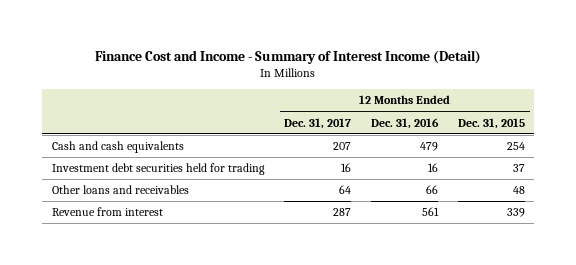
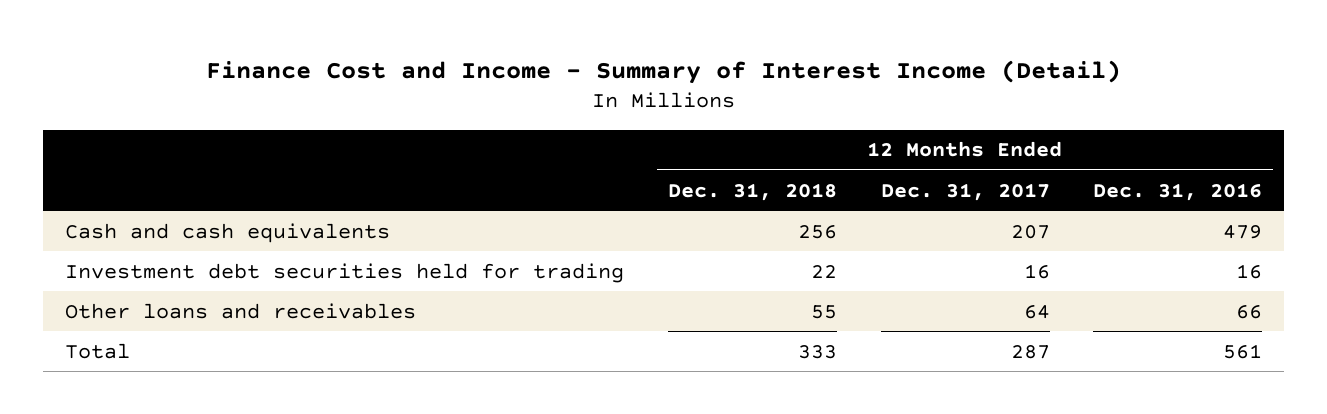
[457,117,525,129] Dec. 31, 2015 -> none
none -> [667,182,837,201] Dec. 31, 2018
[51,207,163,217] Revenue from interest -> [65,342,131,359] Total

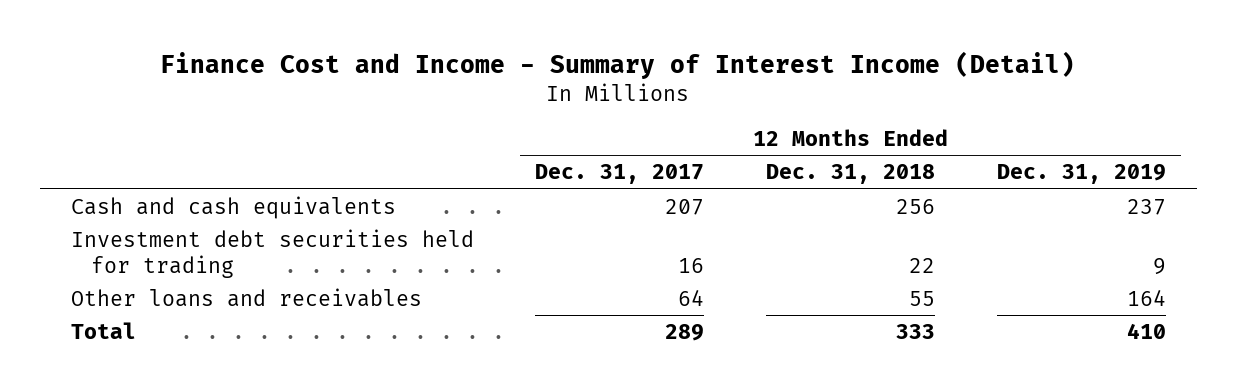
[1093,182,1263,201] Dec. 31, 2016 -> none
none -> [996,164,1166,185] Dec. 31, 2019
[1010,344,1050,359] 287 -> [665,324,705,342] 289

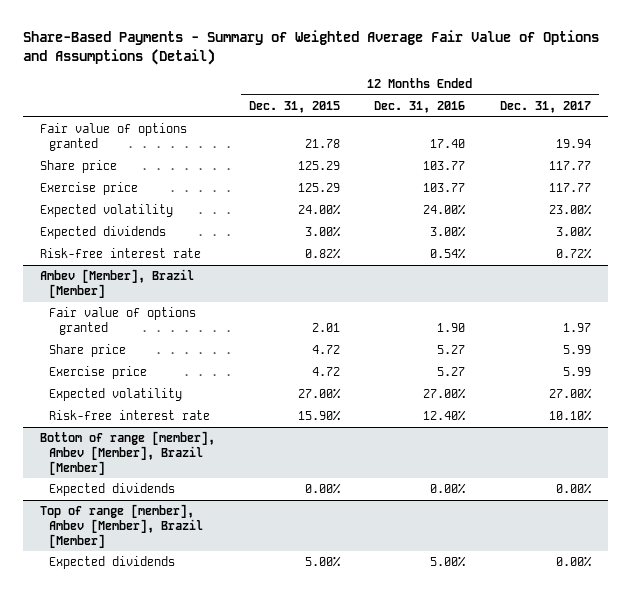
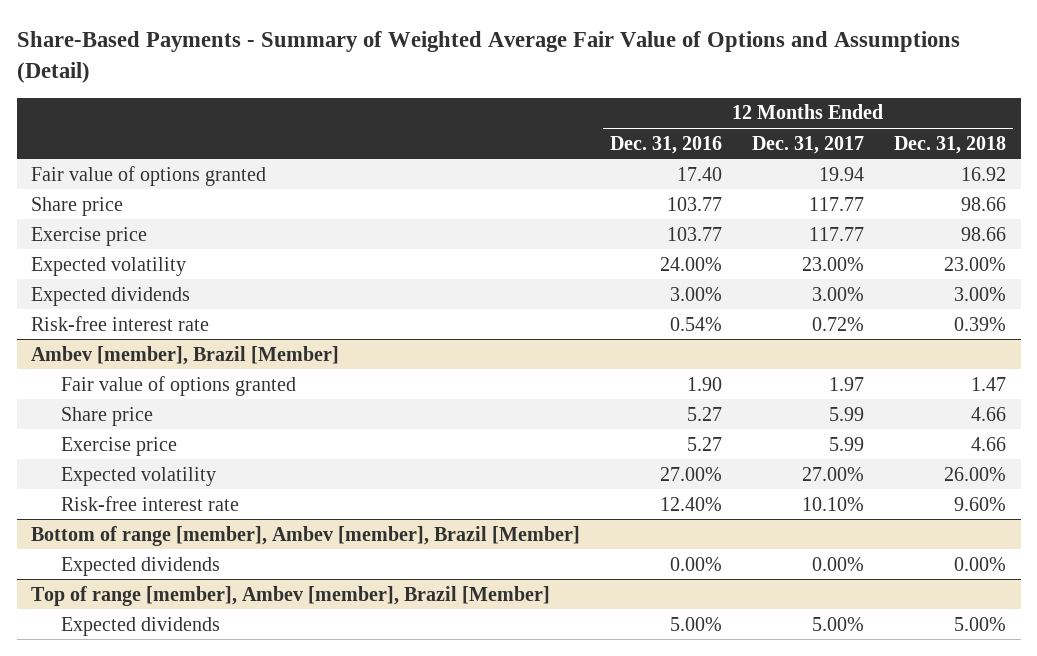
[249,101,341,114] Dec. 31, 2015 -> none
none -> [894,135,1007,154] Dec. 31, 2018
[39,269,194,298] Ambev [Member], Brazil [Member] -> [31,345,340,365] Ambev [member], Brazil [Member]
[39,431,215,475] Bottom of range [member], Ambev [Member], Brazil [Member] -> [31,525,581,546] Bottom of range [member], Ambev [member], Brazil [Member]
[39,504,204,548] Top of range [member], Ambev [Member], Brazil [Member] -> [31,585,551,606] Top of range [member], Ambev [member], Brazil [Member]
[555,556,592,568] 0.00% -> [812,616,865,631] 5.00%

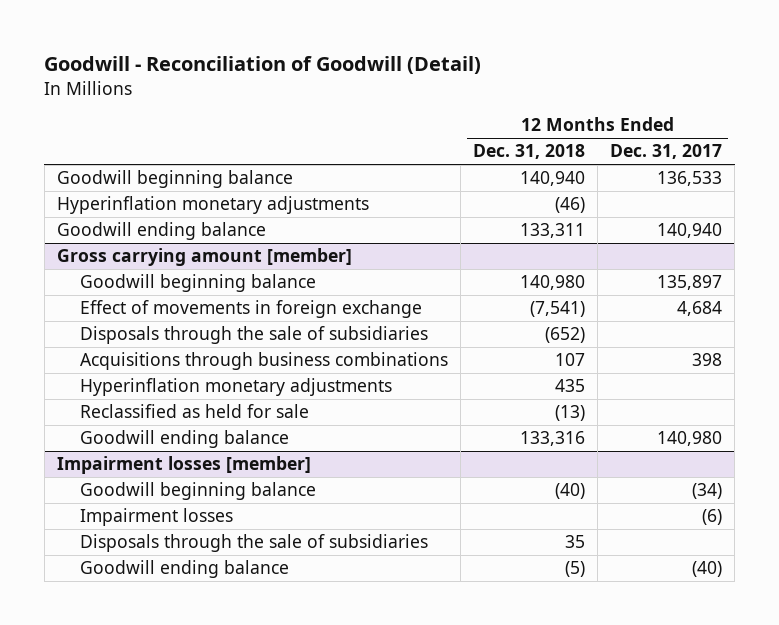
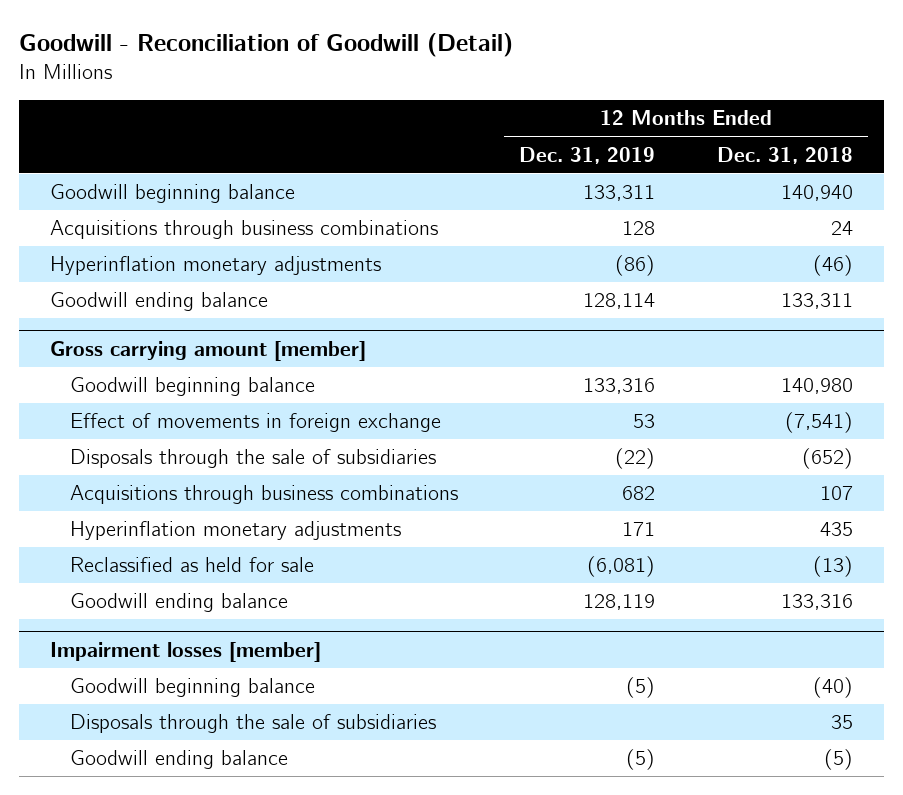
[610,144,723,160] Dec. 31, 2017 -> none
none -> [519,146,656,164] Dec. 31, 2019
none -> [49,220,438,240] Acquisitions through business combinations
[79,508,233,527] Impairment losses -> none

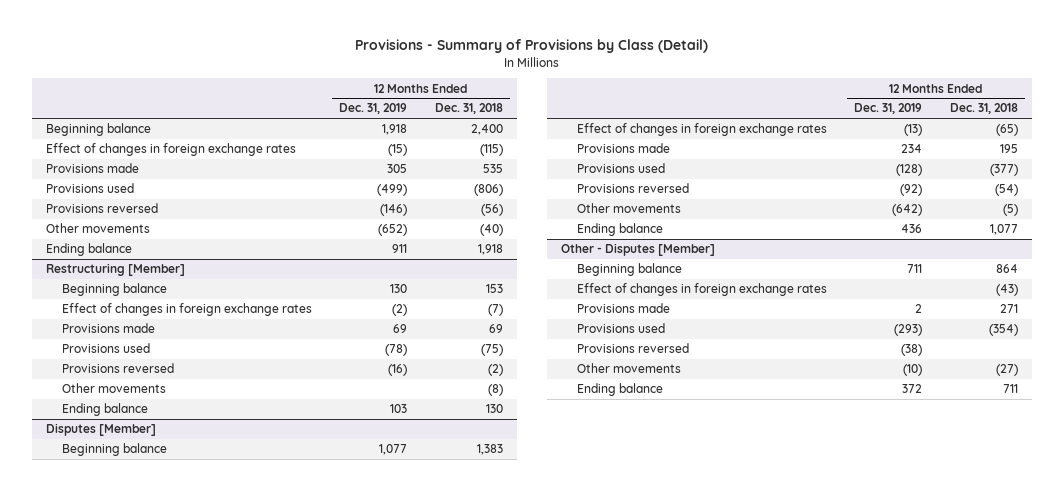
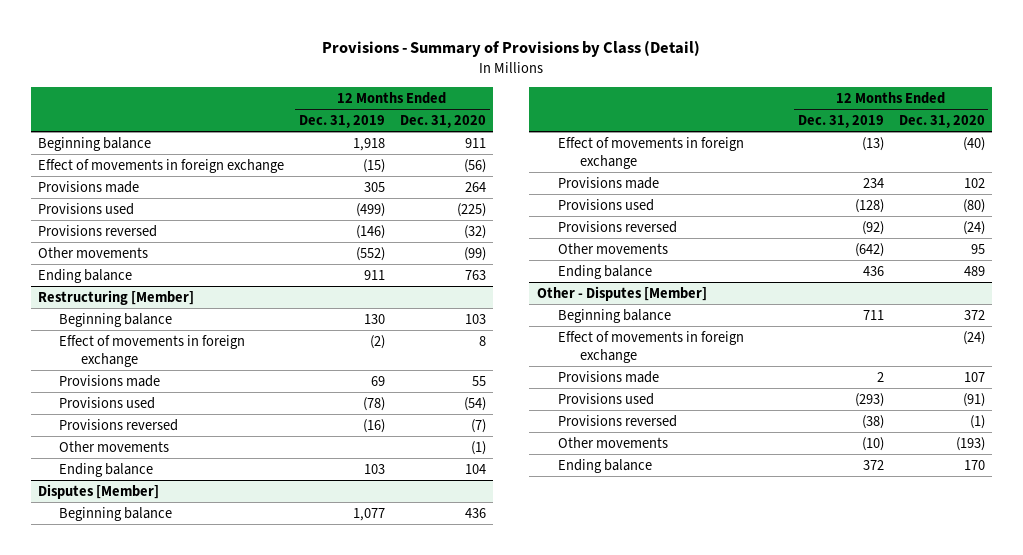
[434,103,503,115] Dec. 31, 2018 -> none
none -> [399,115,486,129] Dec. 31, 2020
[45,143,296,157] Effect of changes in foreign exchange rates -> [37,158,284,173] Effect of movements in foreign exchange
[378,224,408,237] (652) -> [355,246,385,261] (552)
[61,303,312,317] Effect of changes in foreign exchange rates -> [59,334,246,367] Effect of movements in foreign exchange
[576,123,827,137] Effect of changes in foreign exchange rates -> [558,136,745,169] Effect of movements in foreign exchange
[576,283,827,297] Effect of changes in foreign exchange rates -> [558,330,745,363] Effect of movements in foreign exchange

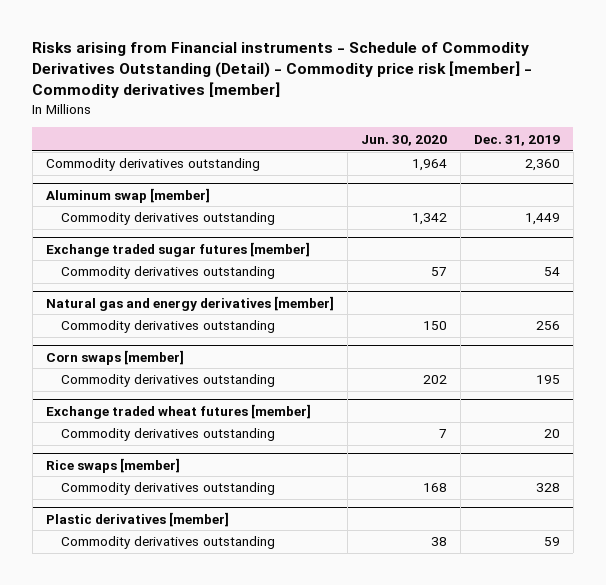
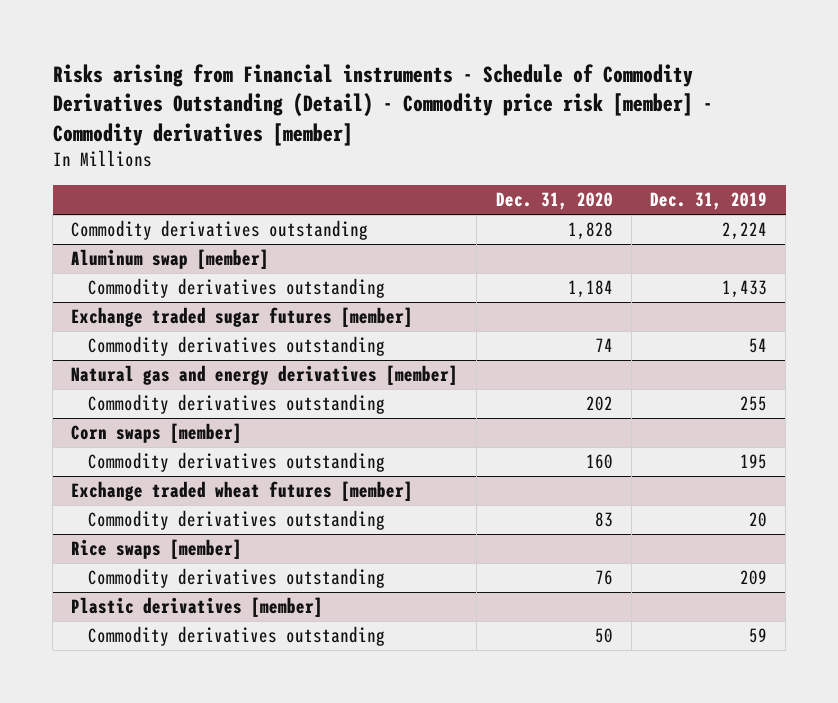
[360,134,447,146] Jun. 30, 2020 -> none
none -> [495,192,613,211] Dec. 31, 2020
[524,159,560,172] 2,360 -> [722,222,768,241] 2,224
[524,213,560,226] 1,449 -> [722,280,768,299] 1,433
[535,321,560,331] 256 -> [740,396,768,412] 255
[535,483,560,493] 328 -> [740,570,768,586] 209

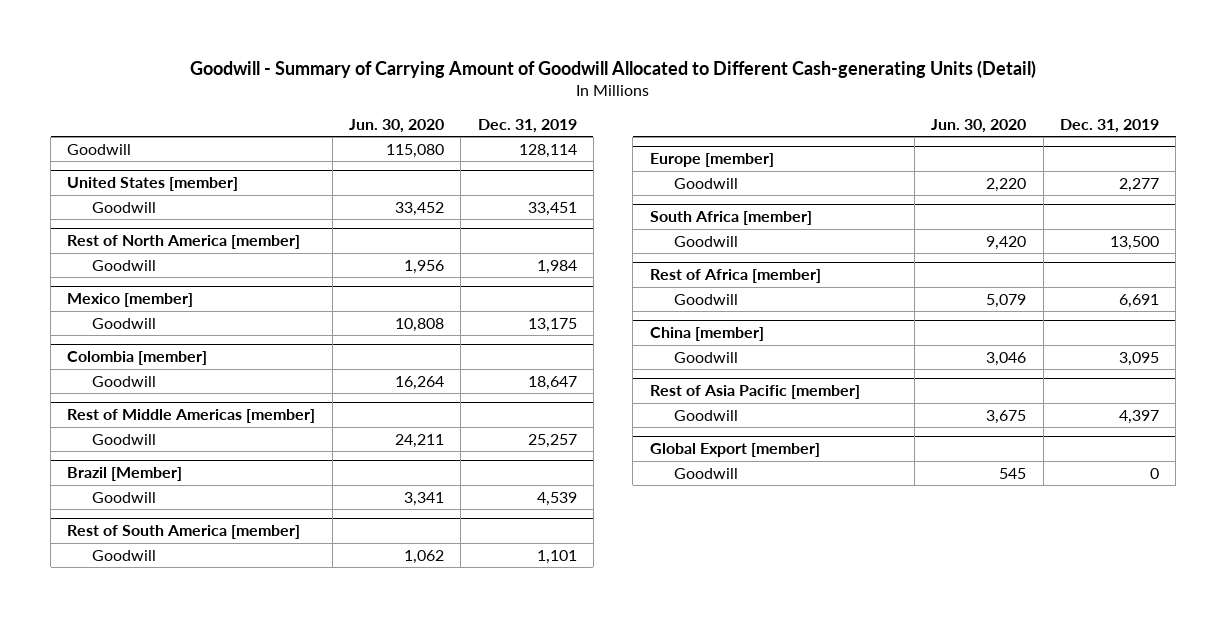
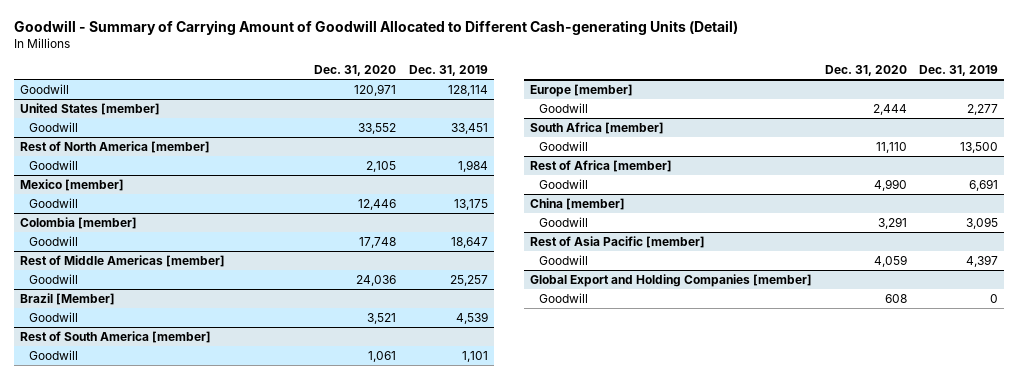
[348,118,444,133] Jun. 30, 2020 -> none
none -> [314,65,397,77] Dec. 31, 2020
[649,443,820,458] Global Export [member] -> [530,273,813,287] Global Export and Holding Companies [member]

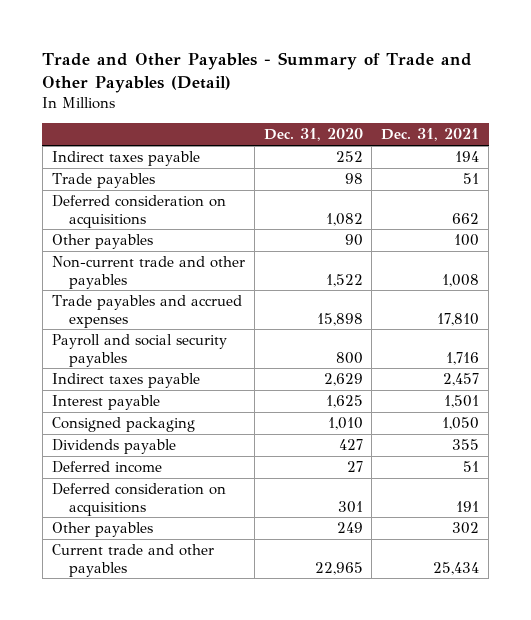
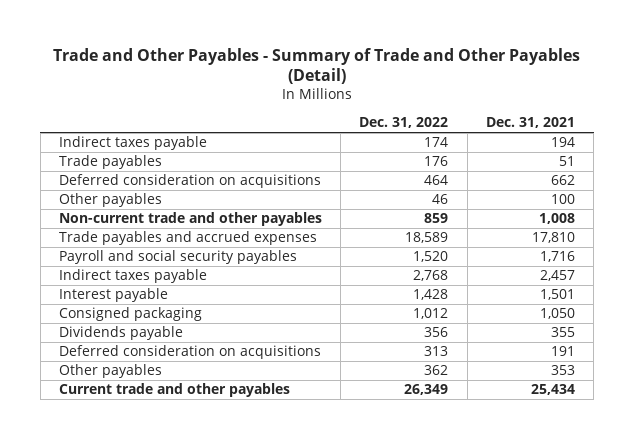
[263,128,363,142] Dec. 31, 2020 -> none
none -> [359,117,449,129] Dec. 31, 2022
[51,460,162,473] Deferred income -> none
[452,521,480,534] 302 -> [550,365,575,376] 353

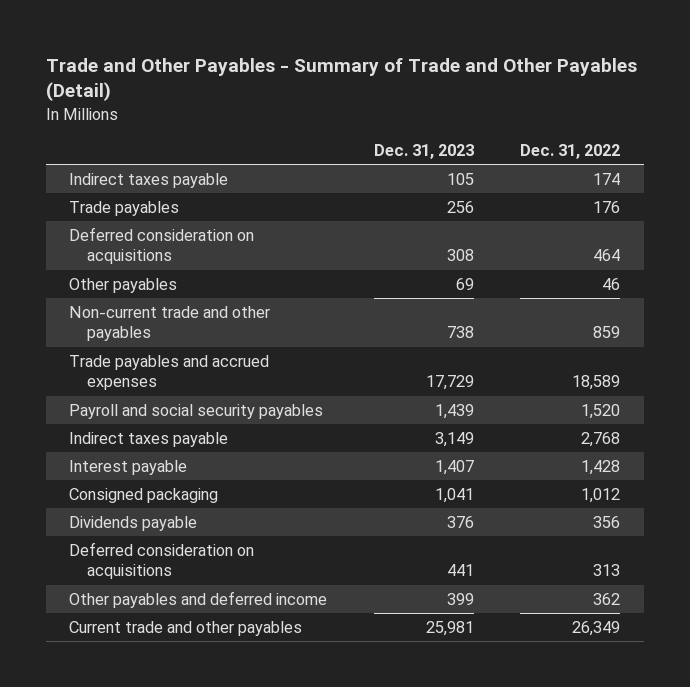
[485,117,575,129] Dec. 31, 2021 -> none
none -> [373,143,474,159] Dec. 31, 2023
[58,364,162,379] Other payables -> [69,590,328,608] Other payables and deferred income

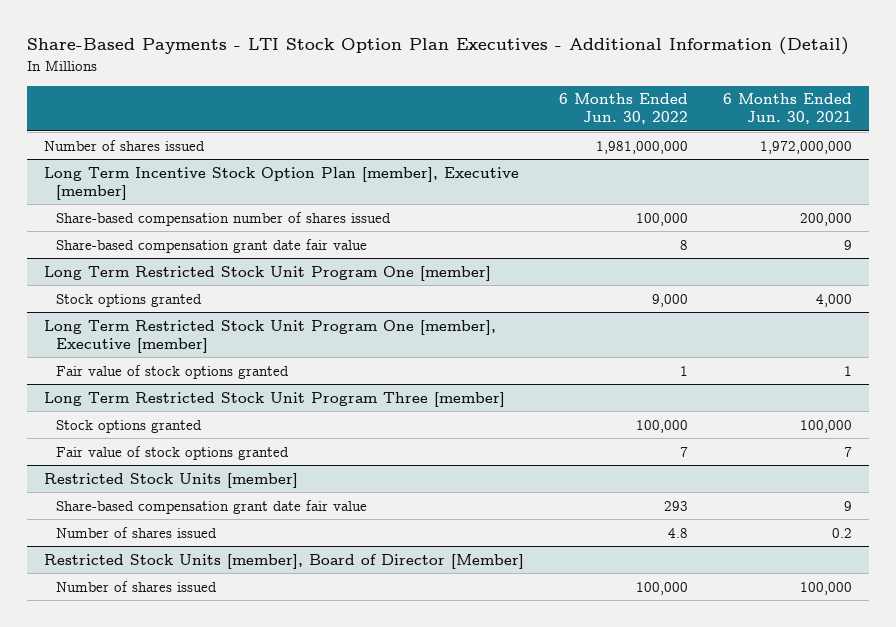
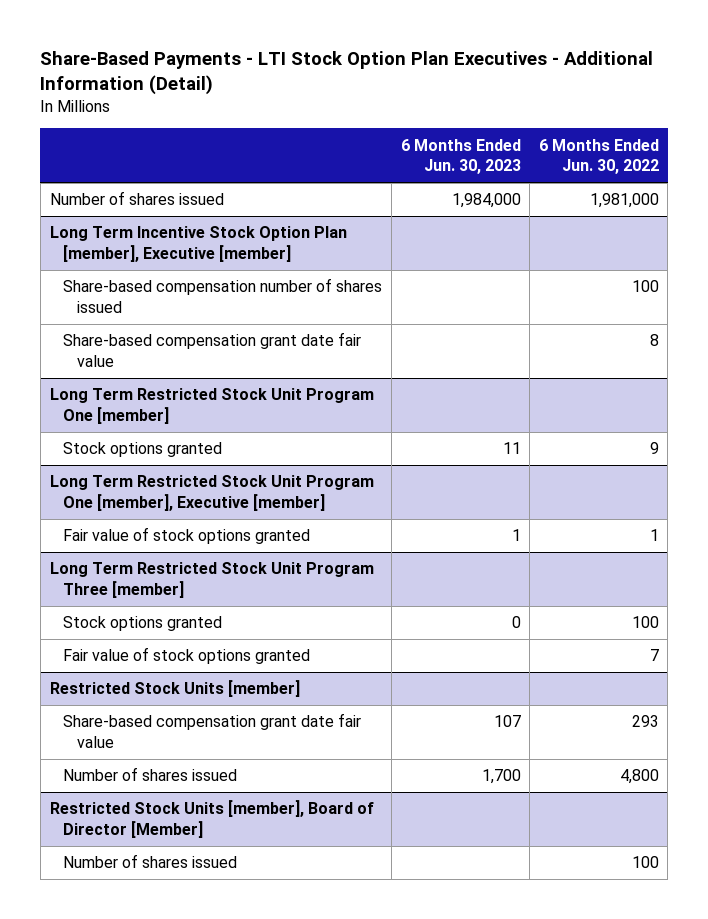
[722,93,852,125] 6 Months Ended Jun. 30, 2021 -> none
none -> [400,138,521,175] 6 Months Ended Jun. 30, 2023
[596,140,689,154] 1,981,000,000 -> [589,193,659,209] 1,981,000
[636,212,689,226] 100,000 -> [631,280,659,293] 100
[652,293,689,307] 9,000 -> [649,442,659,455] 9
[636,419,689,433] 100,000 -> [631,616,659,629] 100
[668,527,689,538] 4.8 -> [619,769,659,785] 4,800
[636,581,689,595] 100,000 -> [631,856,659,869] 100

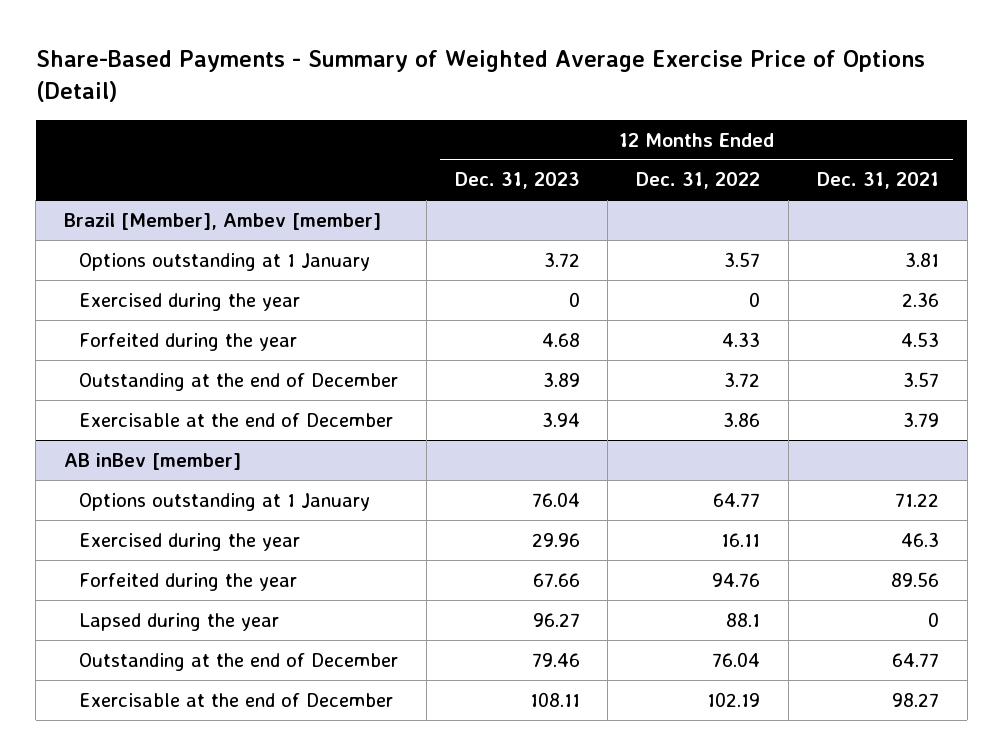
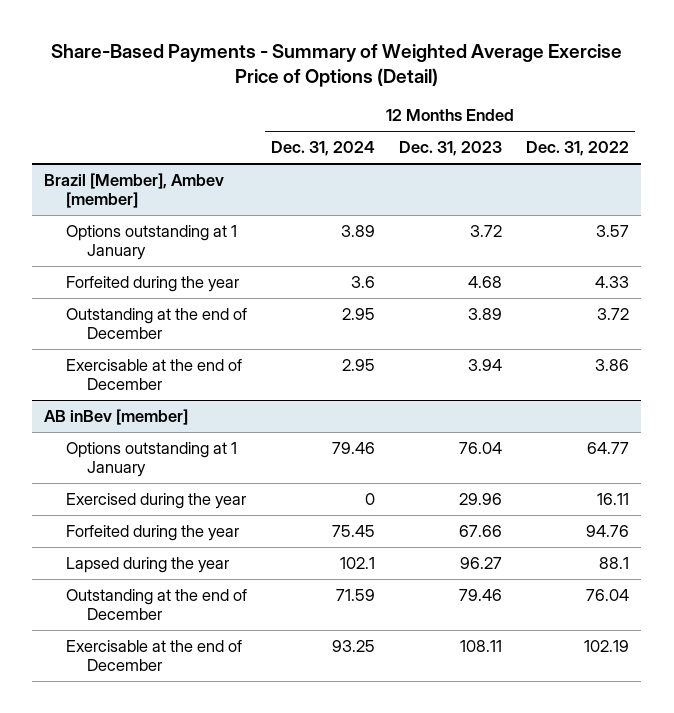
[816,172,939,190] Dec. 31, 2021 -> none
none -> [271,141,376,157] Dec. 31, 2024
[78,292,300,311] Exercised during the year -> none

